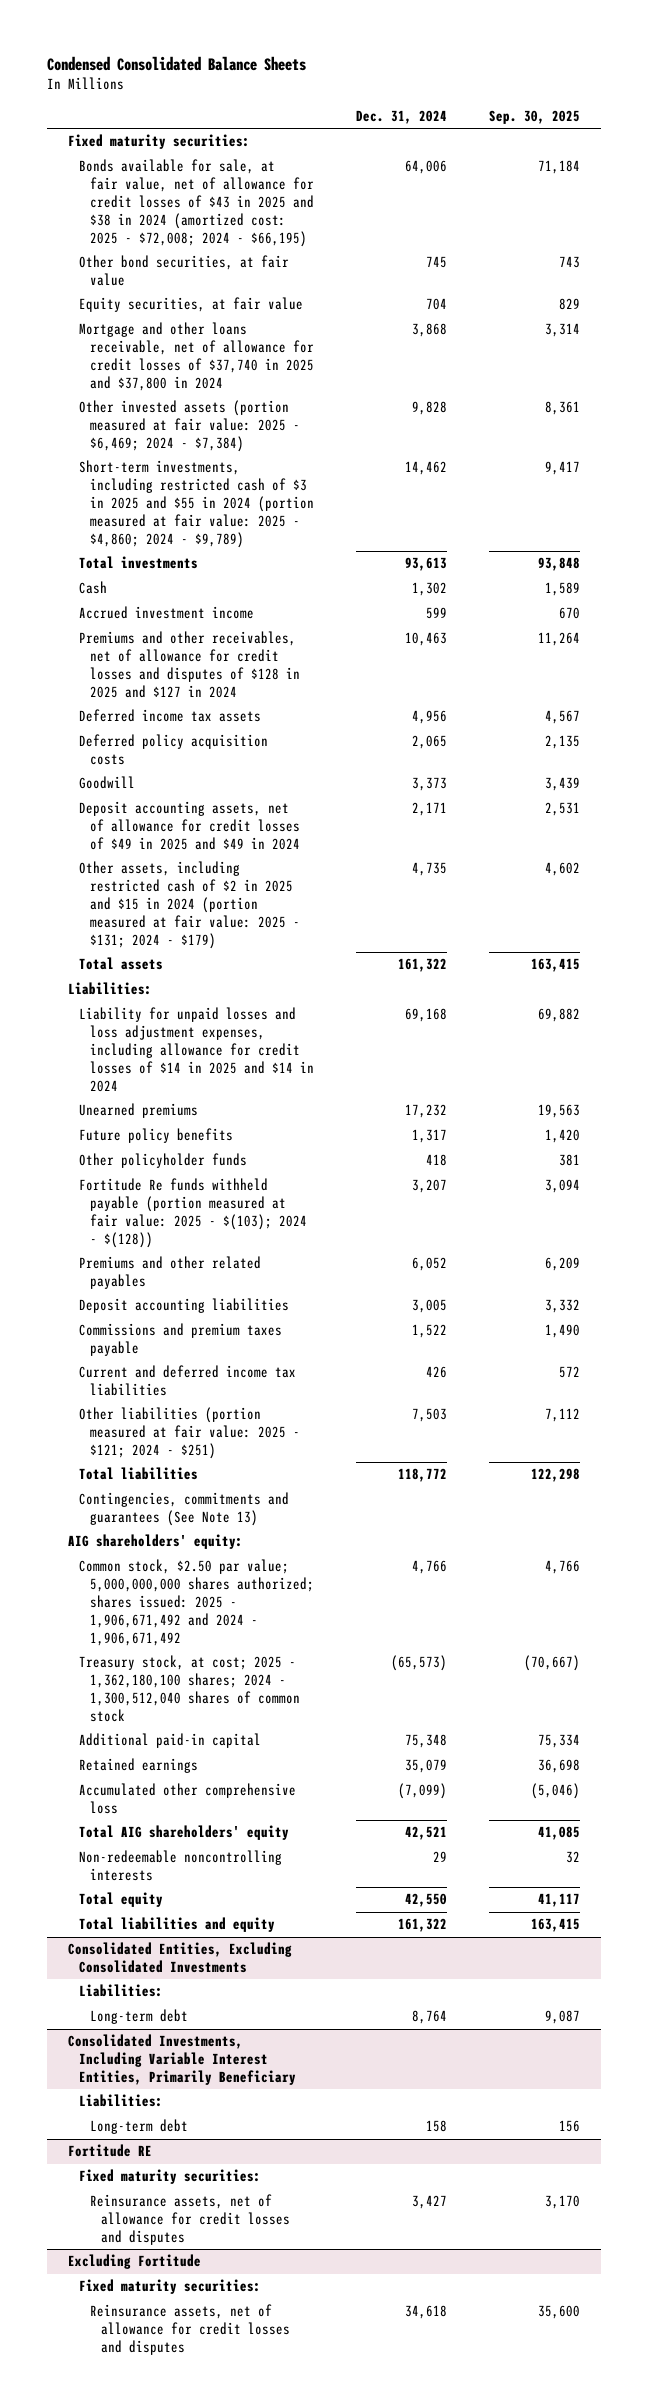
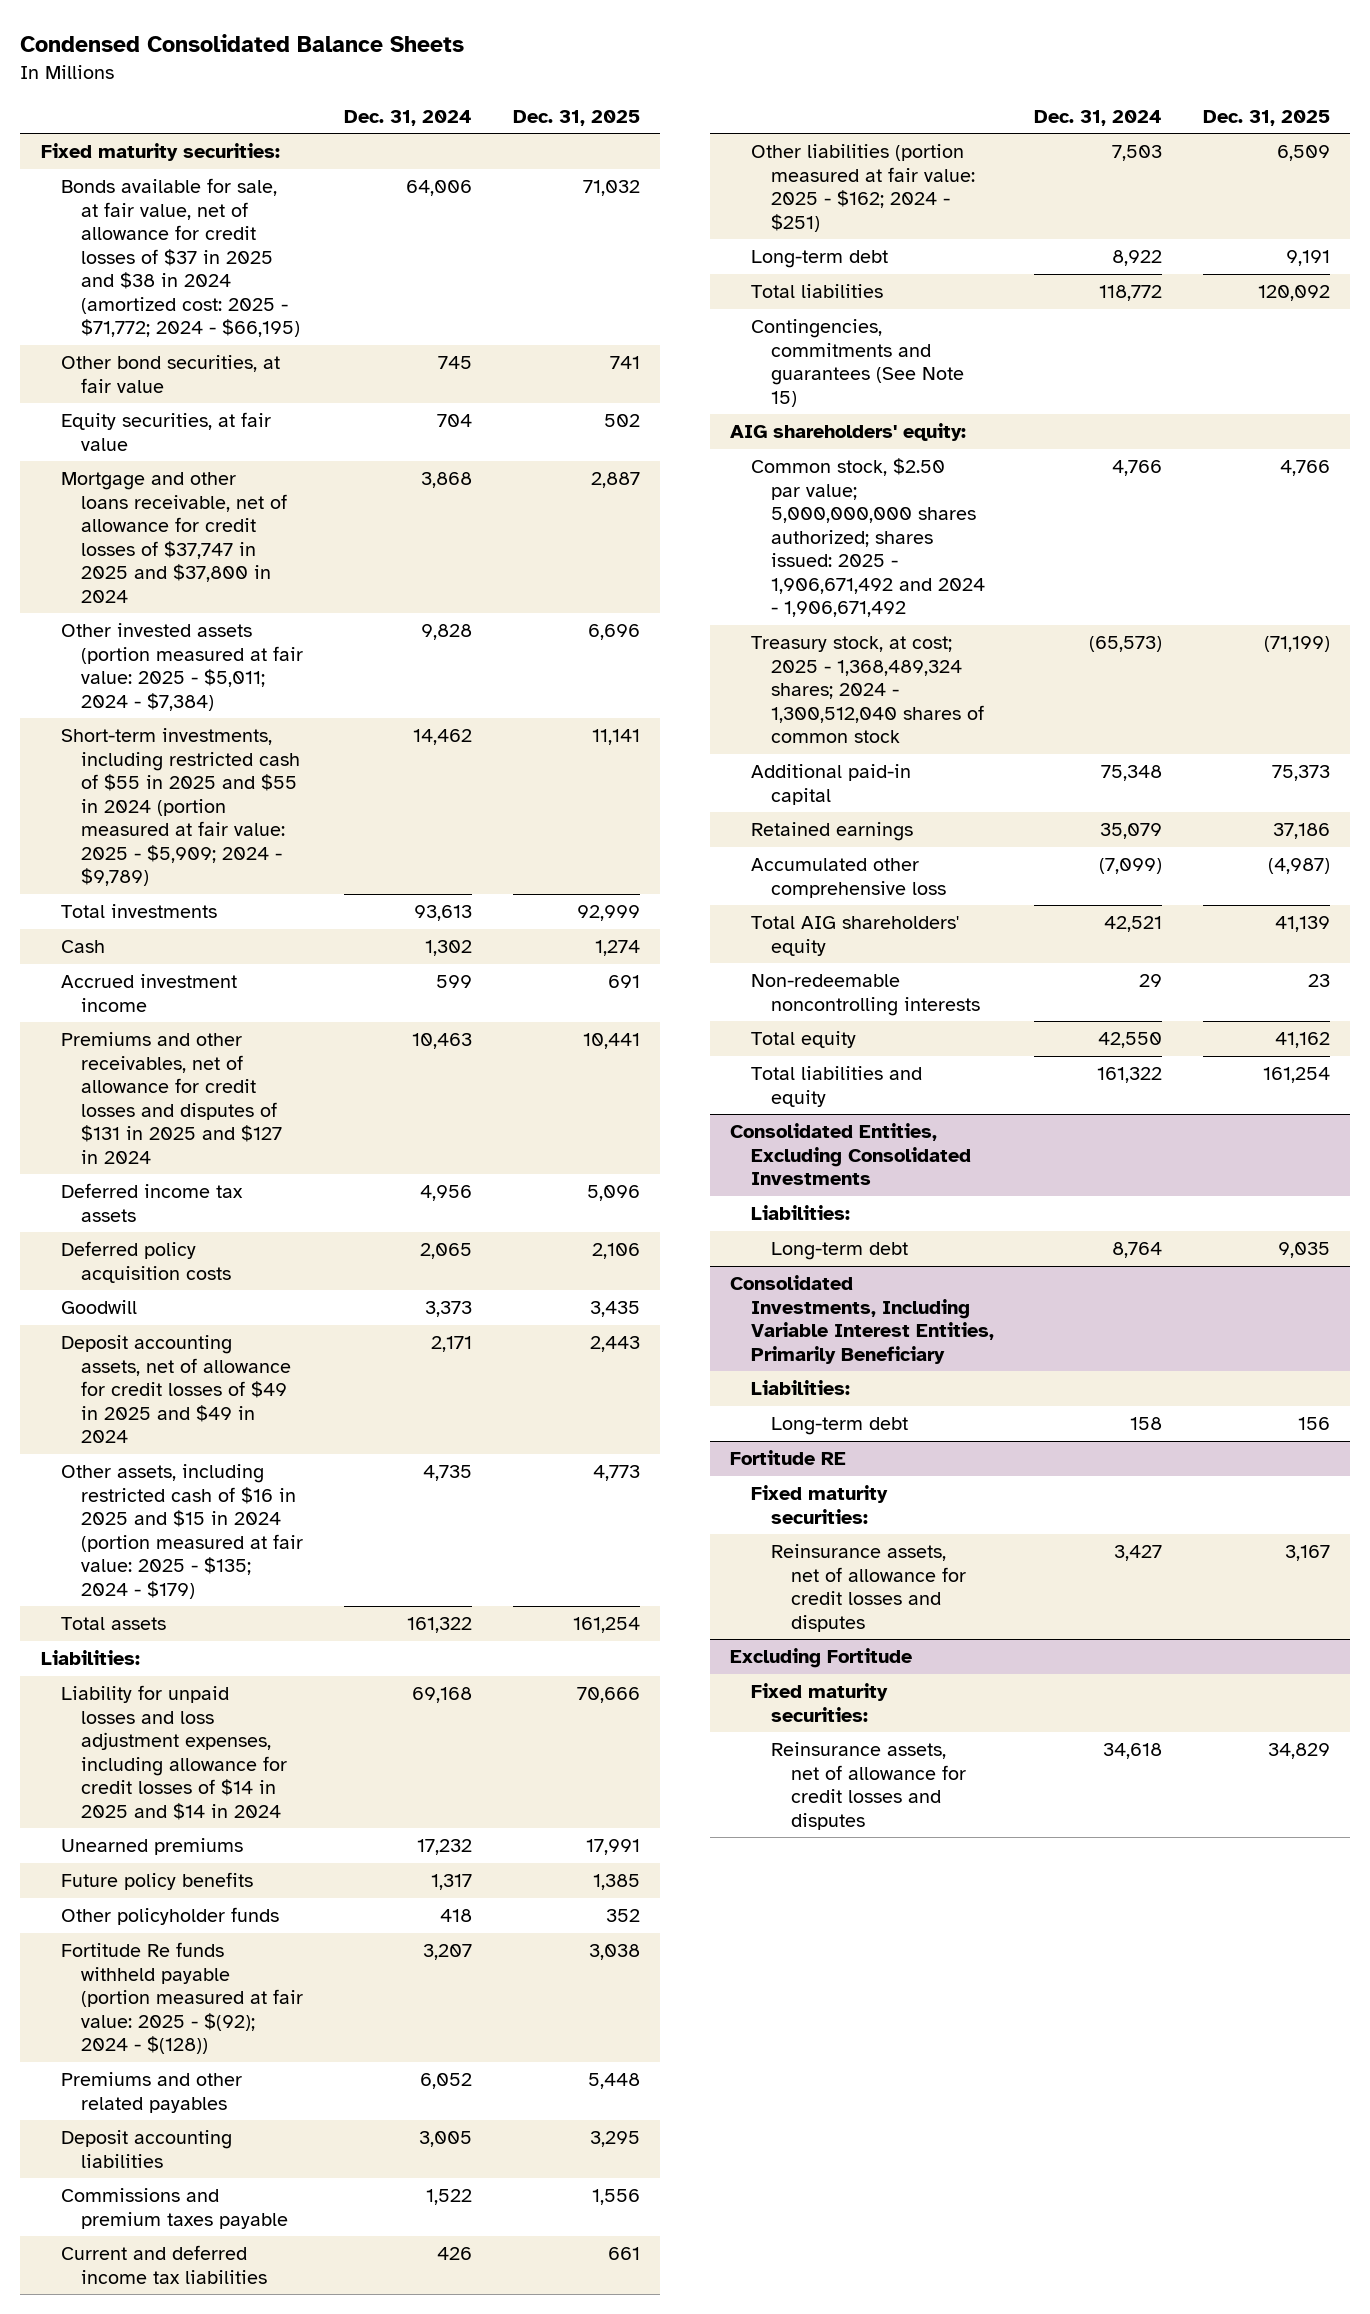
[488,110,580,125] Sep. 30, 2025 -> none
none -> [512,109,640,126] Dec. 31, 2025
[79,159,315,247] Bonds available for sale, at fair value, net of allowance for credit losses of $43 in 2025 and $38 in 2024 (amortized cost: 2025 - $72,008; 2024 - $66,195) -> [60,178,301,338] Bonds available for sale, at fair value, net of allowance for credit losses of $37 in 2025 and $38 in 2024 (amortized cost: 2025 - $71,772; 2024 - $66,195)
[79,322,315,391] Mortgage and other loans receivable, net of allowance for credit losses of $37,740 in 2025 and $37,800 in 2024 -> [60,472,288,603] Mortgage and other loans receivable, net of allowance for credit losses of $37,747 in 2025 and $37,800 in 2024
[79,400,301,452] Other invested assets (portion measured at fair value: 2025 - $6,469; 2024 - $7,384) -> [60,623,304,711] Other invested assets (portion measured at fair value: 2025 - $5,011; 2024 - $7,384)
[79,460,315,548] Short-term investments, including restricted cash of $3 in 2025 and $55 in 2024 (portion measured at fair value: 2025 - $4,860; 2024 - $9,789) -> [60,728,301,887] Short-term investments, including restricted cash of $55 in 2025 and $55 in 2024 (portion measured at fair value: 2025 - $5,909; 2024 - $9,789)
[79,631,301,698] Premiums and other receivables, net of allowance for credit losses and disputes of $128 in 2025 and $127 in 2024 -> [60,1032,283,1164] Premiums and other receivables, net of allowance for credit losses and disputes of $131 in 2025 and $127 in 2024
[79,861,301,949] Other assets, including restricted cash of $2 in 2025 and $15 in 2024 (portion measured at fair value: 2025 - $131; 2024 - $179) -> [60,1464,304,1599] Other assets, including restricted cash of $16 in 2025 and $15 in 2024 (portion measured at fair value: 2025 - $135; 2024 - $179)
[79,1178,308,1248] Fortitude Re funds withheld payable (portion measured at fair value: 2025 - $(103); 2024 - $(128)) -> [60,1942,304,2055] Fortitude Re funds withheld payable (portion measured at fair value: 2025 - $(92); 2024 - $(128))
[79,1407,301,1459] Other liabilities (portion measured at fair value: 2025 - $121; 2024 - $251) -> [750,144,975,232] Other liabilities (portion measured at fair value: 2025 - $162; 2024 - $251)
none -> [750,250,888,269] Long-term debt
[79,1492,290,1527] Contingencies, commitments and guarantees (See Note 13) -> [750,319,964,407] Contingencies, commitments and guarantees (See Note 15)
[79,1655,301,1722] Treasury stock, at cost; 2025 - 1,362,180,100 shares; 2024 - 1,300,512,040 shares of common stock -> [750,636,984,744] Treasury stock, at cost; 2025 - 1,368,489,324 shares; 2024 - 1,300,512,040 shares of common stock

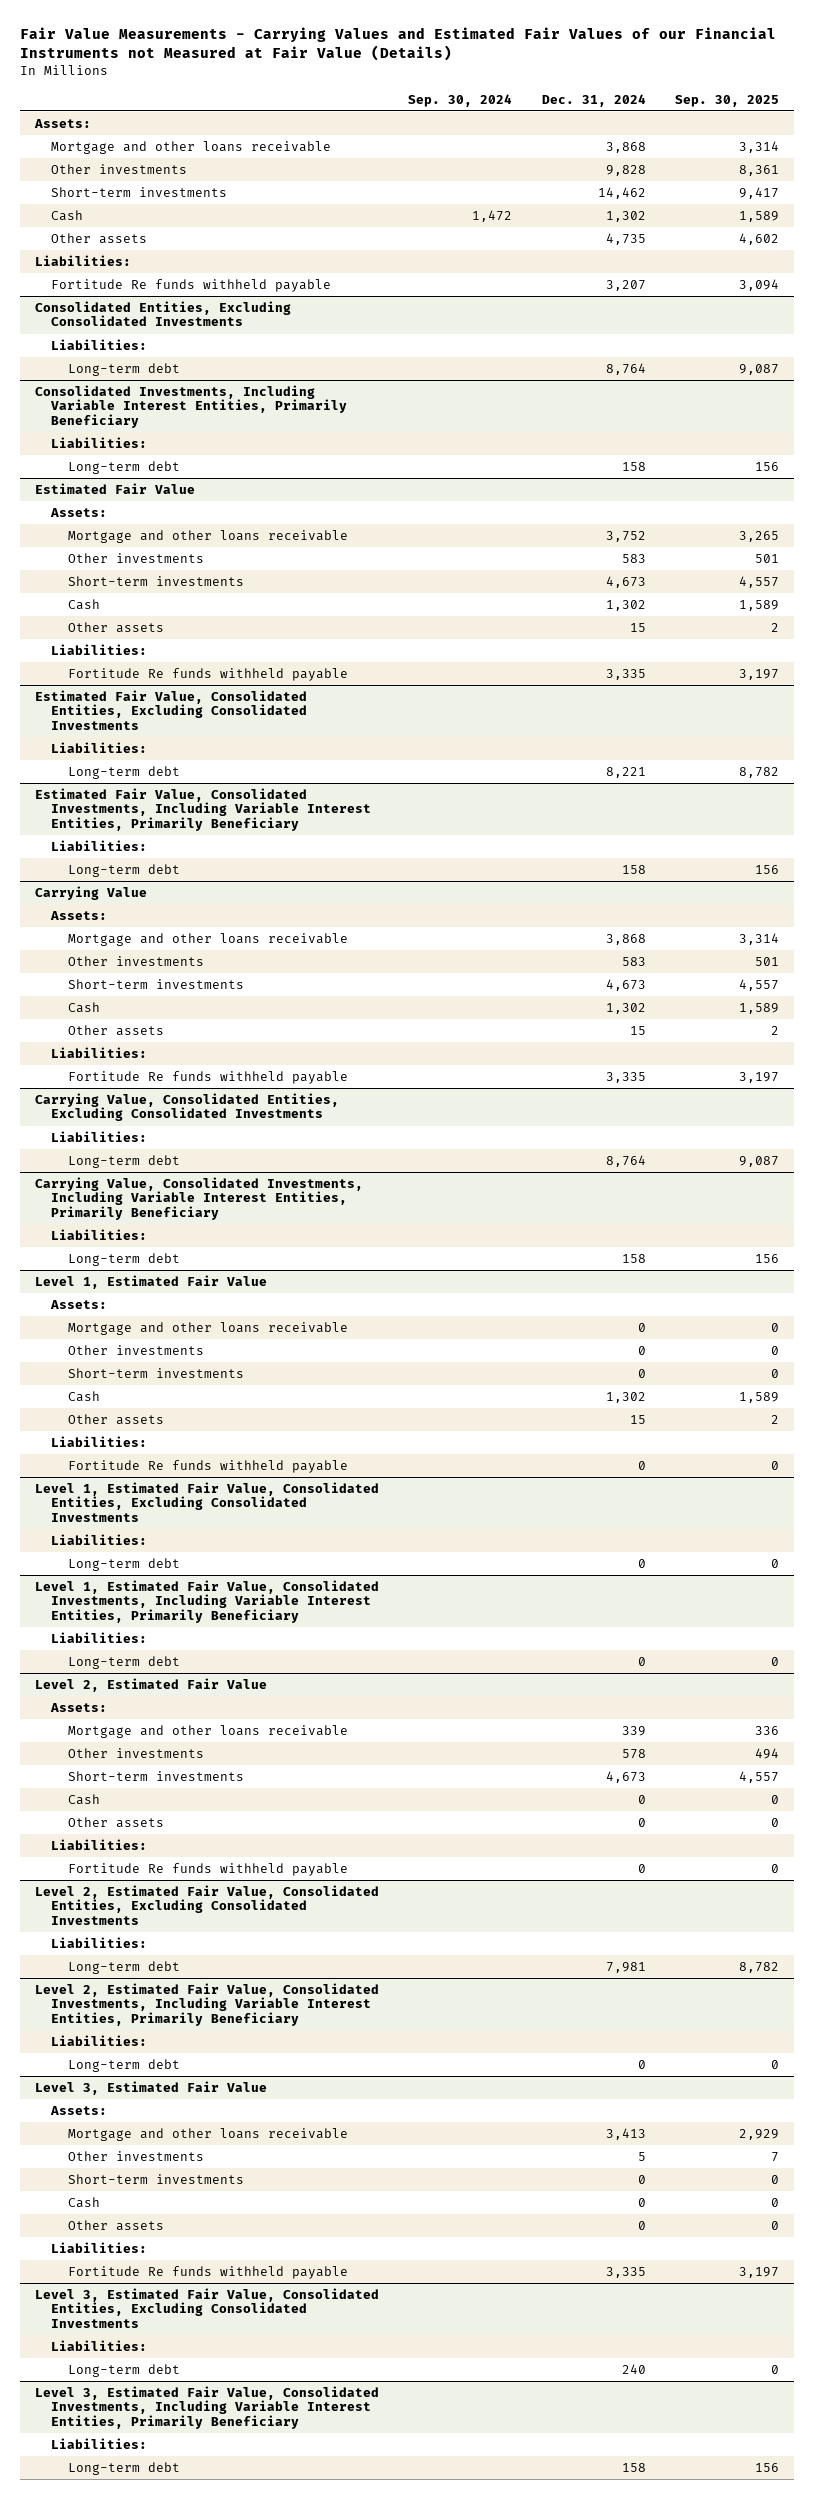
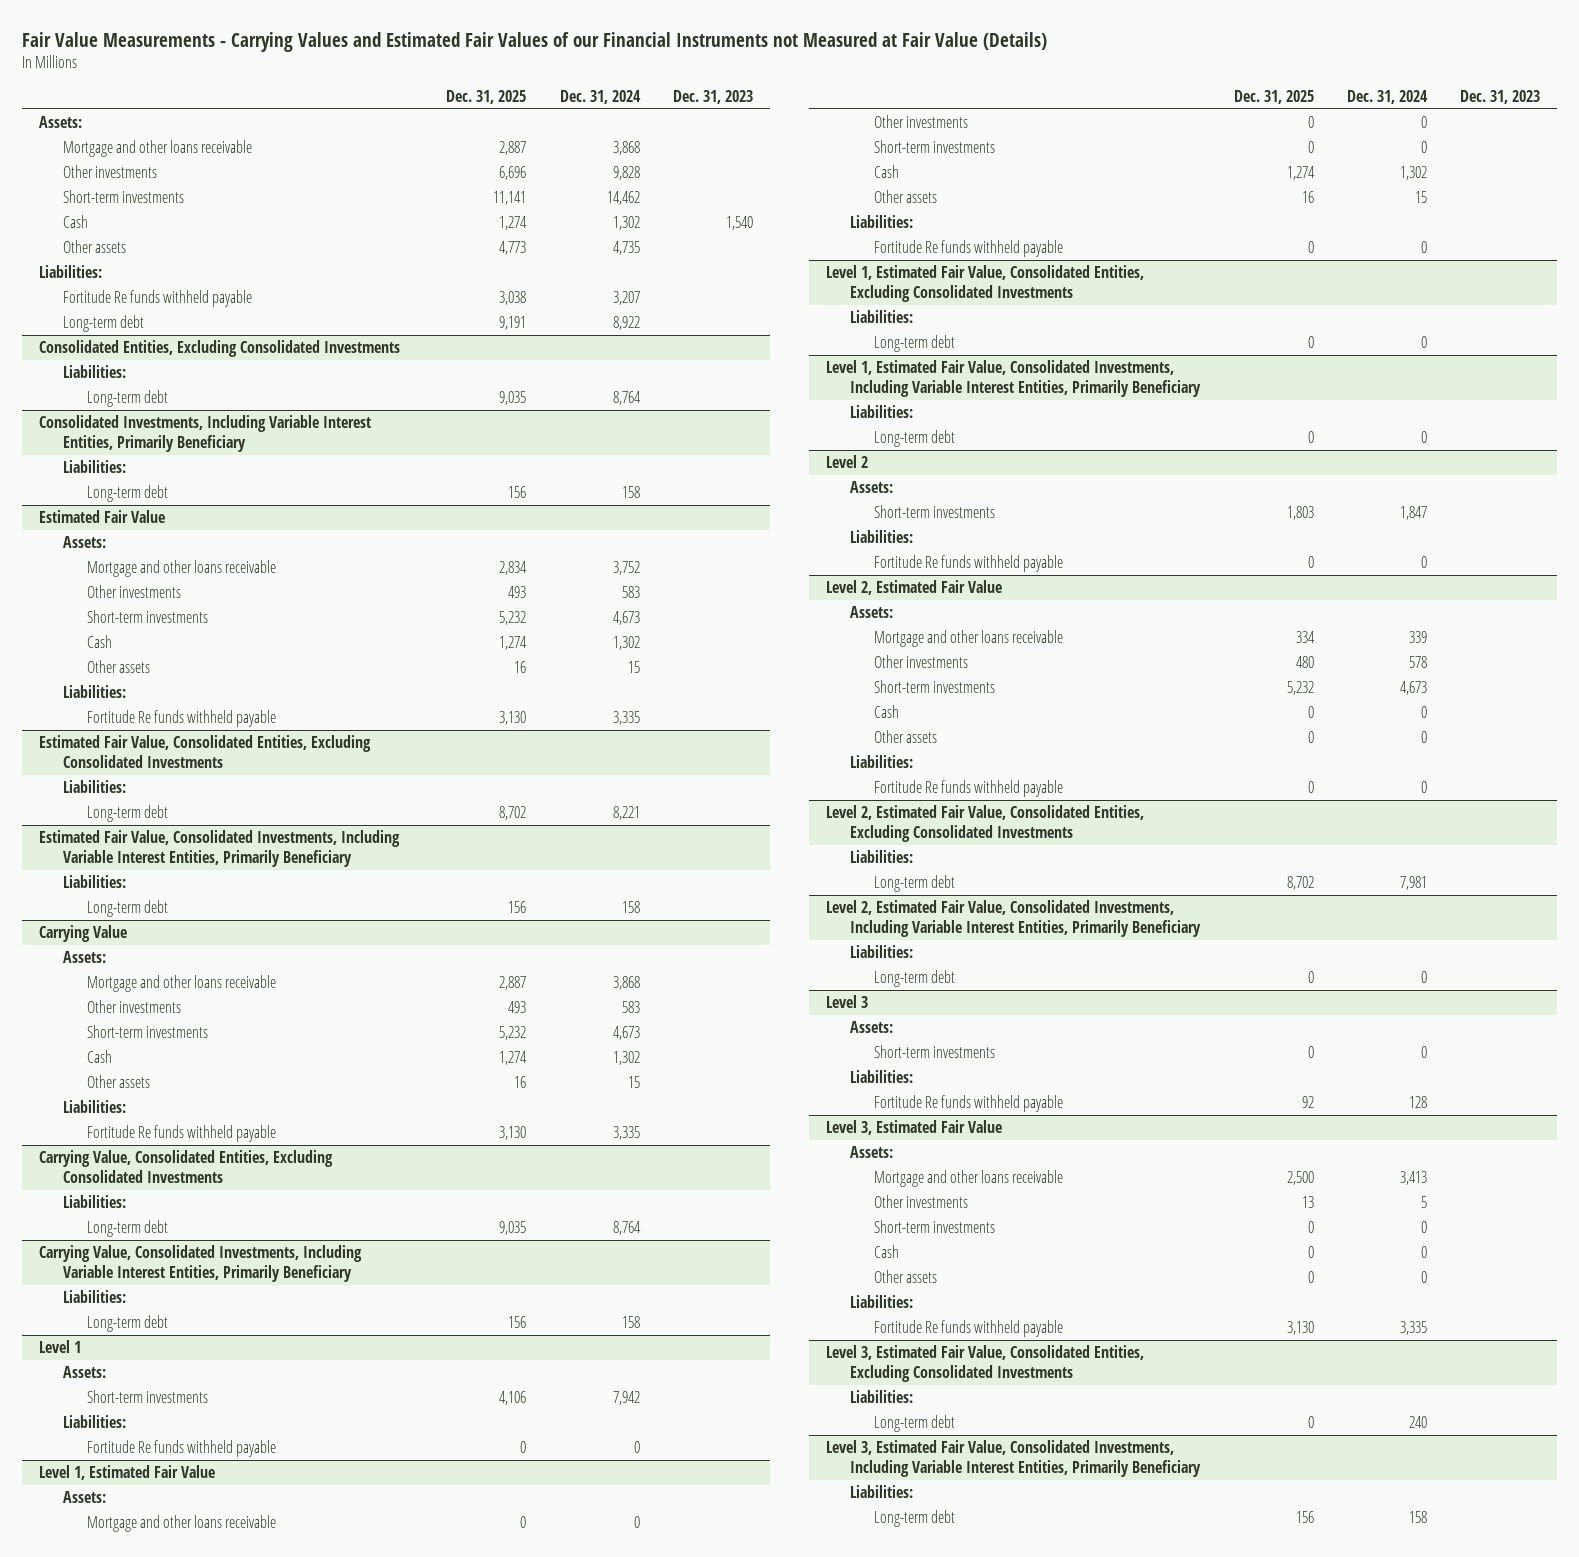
[408,93,513,107] Sep. 30, 2024 -> none
[675,94,780,107] Sep. 30, 2025 -> none
none -> [446,90,527,105] Dec. 31, 2025
none -> [673,90,754,105] Dec. 31, 2023
none -> [62,314,144,332] Long-term debt
none -> [38,1339,81,1353] Level 1
none -> [62,1365,106,1378] Assets:
none -> [86,1389,208,1403] Short-term investments
none -> [62,1414,126,1428] Liabilities:
none -> [86,1439,276,1457] Fortitude Re funds withheld payable
none -> [826,454,869,468] Level 2
none -> [850,480,894,493] Assets:
none -> [874,504,996,518] Short-term investments
none -> [850,529,914,543] Liabilities:
none -> [874,554,1064,572] Fortitude Re funds withheld payable
none -> [826,994,869,1008] Level 3
none -> [850,1020,894,1033] Assets:
none -> [874,1044,996,1058] Short-term investments
none -> [850,1069,914,1083] Liabilities:
none -> [874,1094,1064,1112] Fortitude Re funds withheld payable

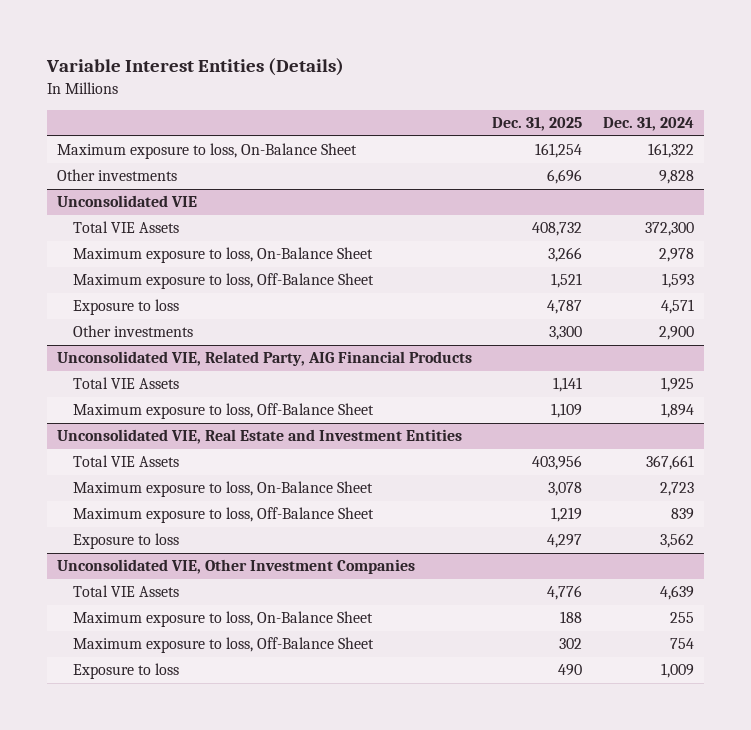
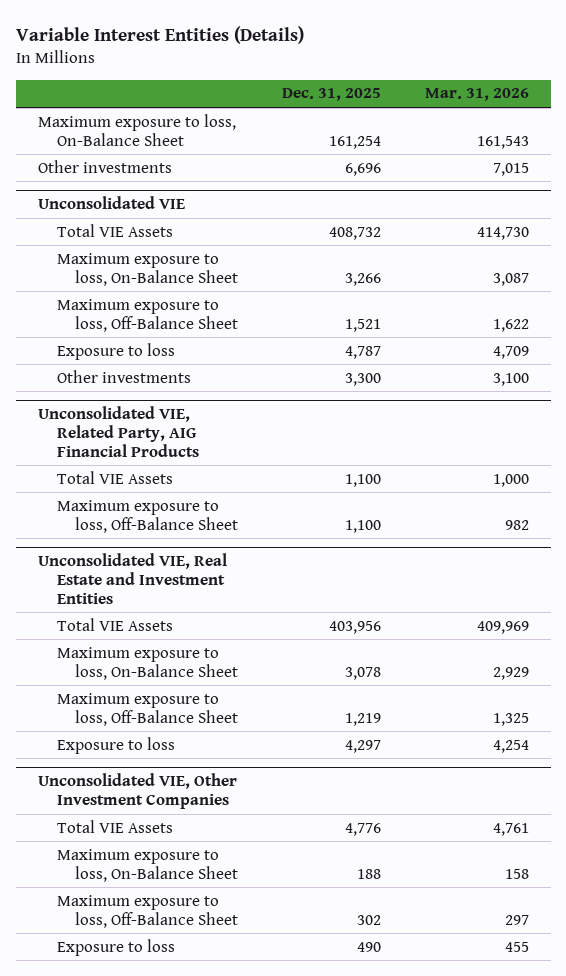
[602,117,694,132] Dec. 31, 2024 -> none
none -> [424,88,529,102] Mar. 31, 2026
[553,377,583,393] 1,141 -> [345,473,382,487] 1,100
[551,403,583,419] 1,109 -> [345,519,382,533] 1,100

